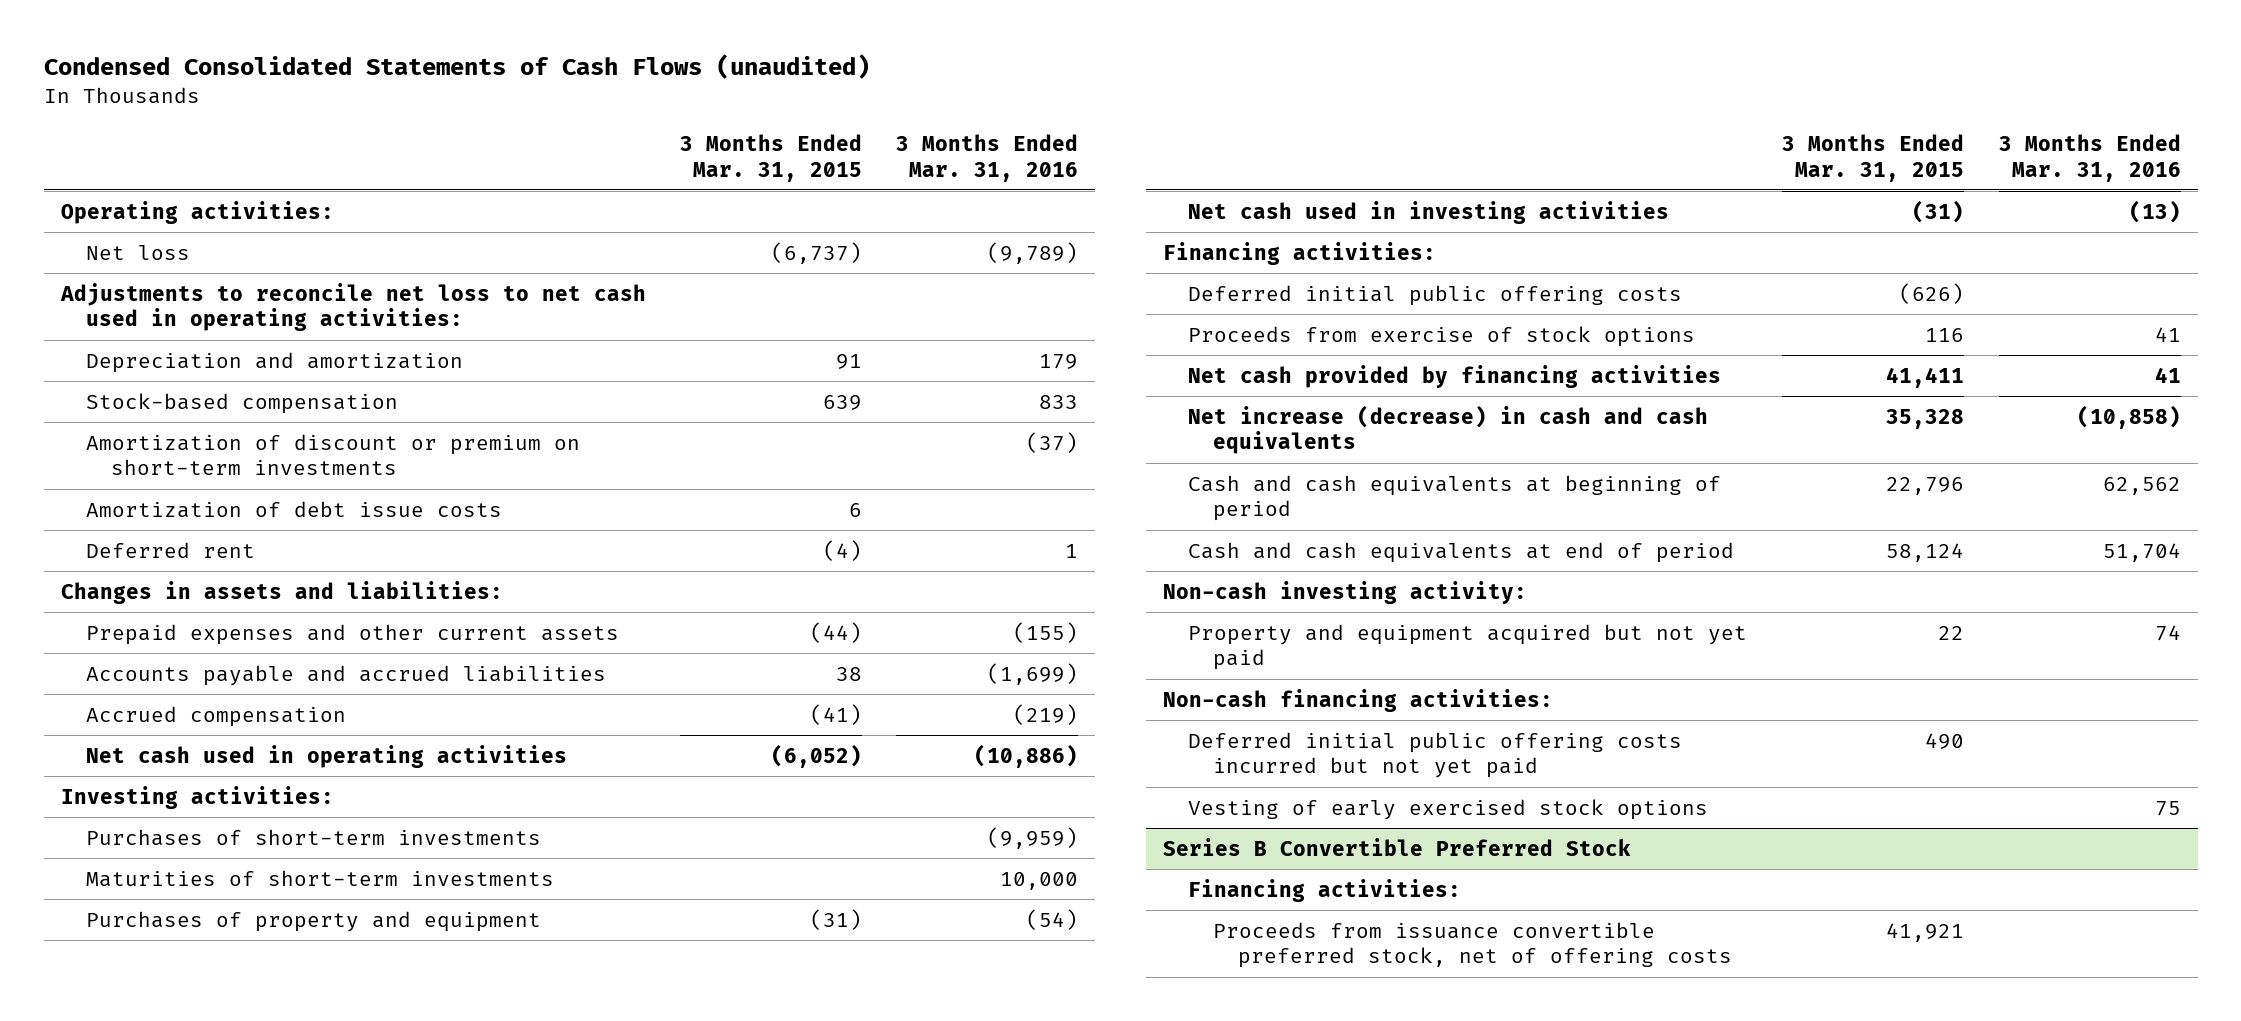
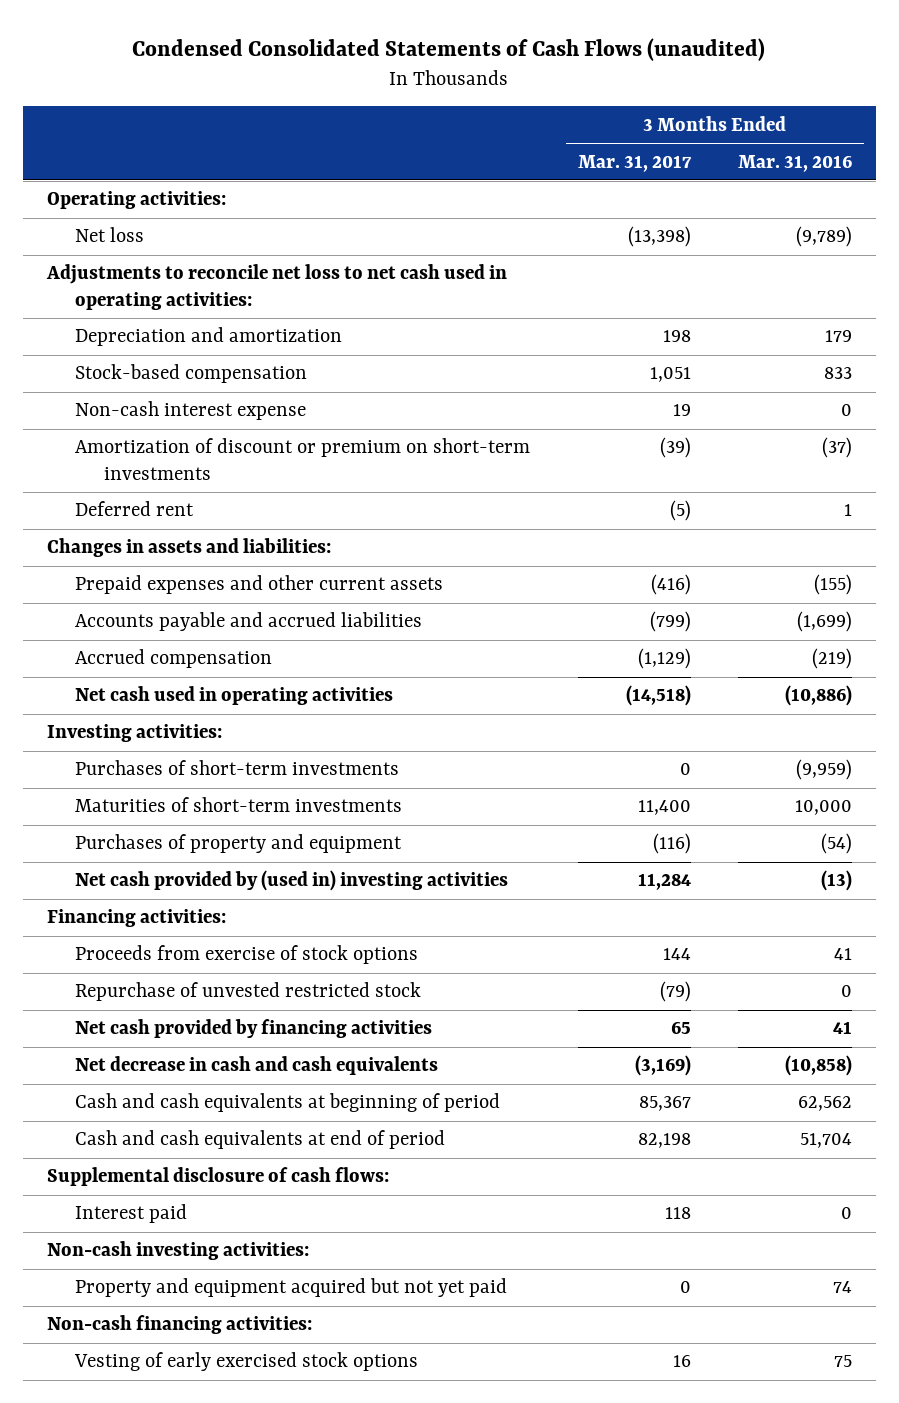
[679,134,862,182] 3 Months Ended Mar. 31, 2015 -> none
none -> [577,154,692,172] Mar. 31, 2017
none -> [75,401,307,421] Non-cash interest expense
[85,500,502,518] Amortization of debt issue costs -> none
[1188,200,1670,224] Net cash used in investing activities -> [75,870,509,892] Net cash provided by (used in) investing activities
[1188,284,1683,306] Deferred initial public offering costs -> none
none -> [75,982,422,1002] Repurchase of unvested restricted stock
[1188,404,1709,455] Net increase (decrease) in cash and cash equivalents -> [75,1056,439,1076] Net decrease in cash and cash equivalents
none -> [46,1167,389,1187] Supplemental disclosure of cash flows:
none -> [75,1204,188,1224] Interest paid
[1163,580,1528,604] Non-cash investing activity: -> [46,1241,309,1261] Non-cash investing activities:
[1188,731,1683,779] Deferred initial public offering costs incurred but not yet paid -> none
[1163,837,1632,856] Series B Convertible Preferred Stock -> none
[1188,878,1462,902] Financing activities: -> none
[1213,921,1733,969] Proceeds from issuance convertible preferred stock, net of offering costs -> none

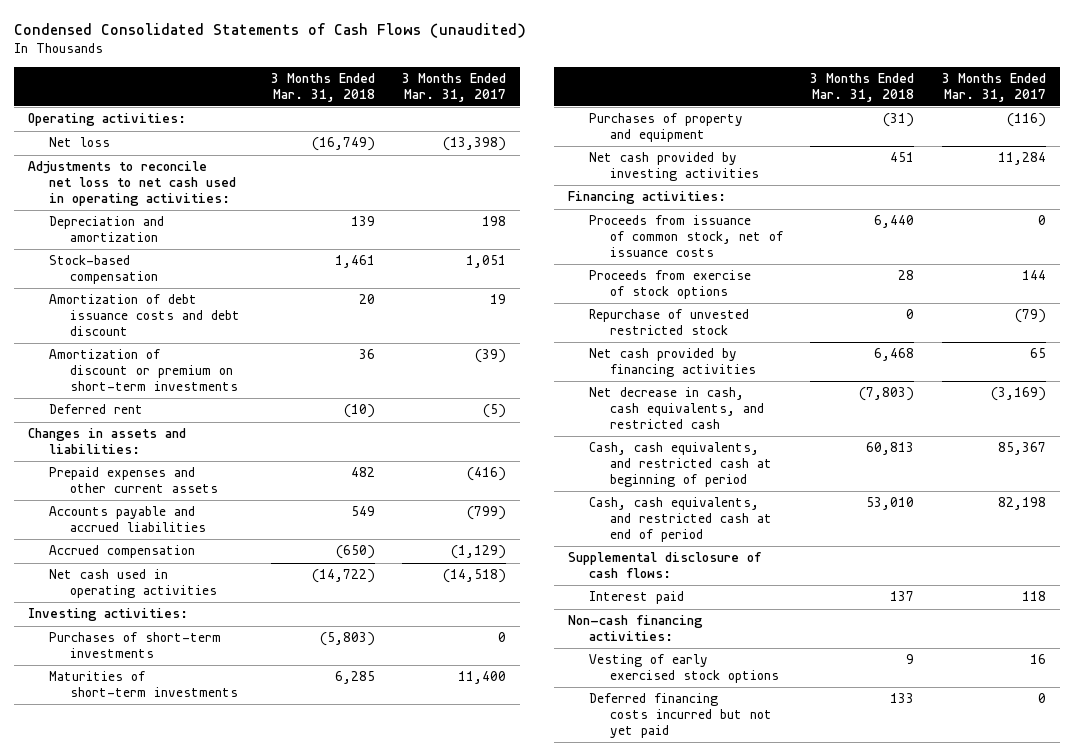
[738,154,853,172] Mar. 31, 2016 -> none
none -> [270,73,375,102] 3 Months Ended Mar. 31, 2018
[75,401,307,421] Non-cash interest expense -> none
none -> [48,294,240,336] Amortization of debt issuance costs and debt discount
[75,870,509,892] Net cash provided by (used in) investing activities -> [588,152,759,181] Net cash provided by investing activities
none -> [588,215,783,257] Proceeds from issuance of common stock, net of issuance costs
[75,1056,439,1076] Net decrease in cash and cash equivalents -> [588,387,764,429] Net decrease in cash, cash equivalents, and restricted cash
[75,1093,501,1113] Cash and cash equivalents at beginning of period -> [588,442,772,487] Cash, cash equivalents, and restricted cash at beginning of period
[75,1130,446,1150] Cash and cash equivalents at end of period -> [588,497,772,542] Cash, cash equivalents, and restricted cash at end of period
[46,1241,309,1261] Non-cash investing activities: -> none
[75,1278,508,1298] Property and equipment acquired but not yet paid -> none
none -> [588,693,772,738] Deferred financing costs incurred but not yet paid

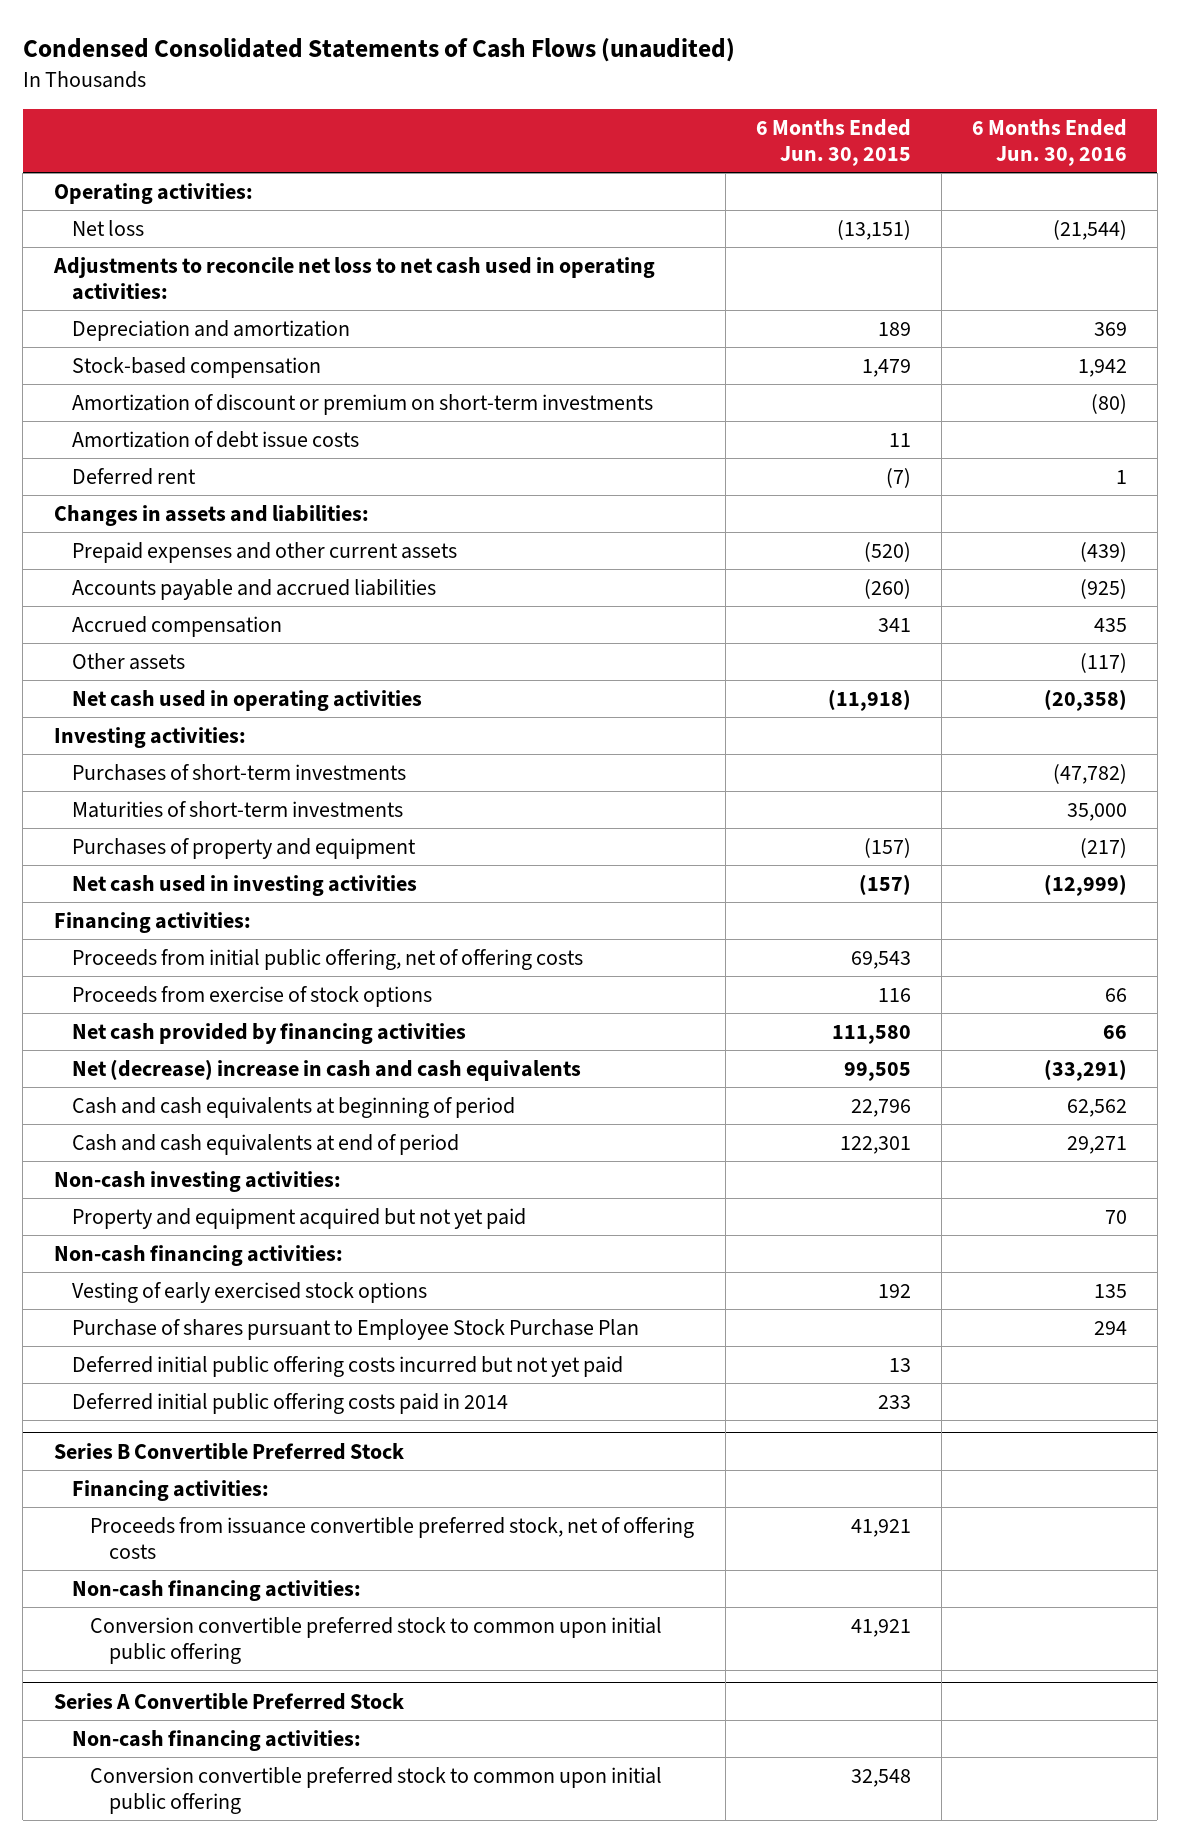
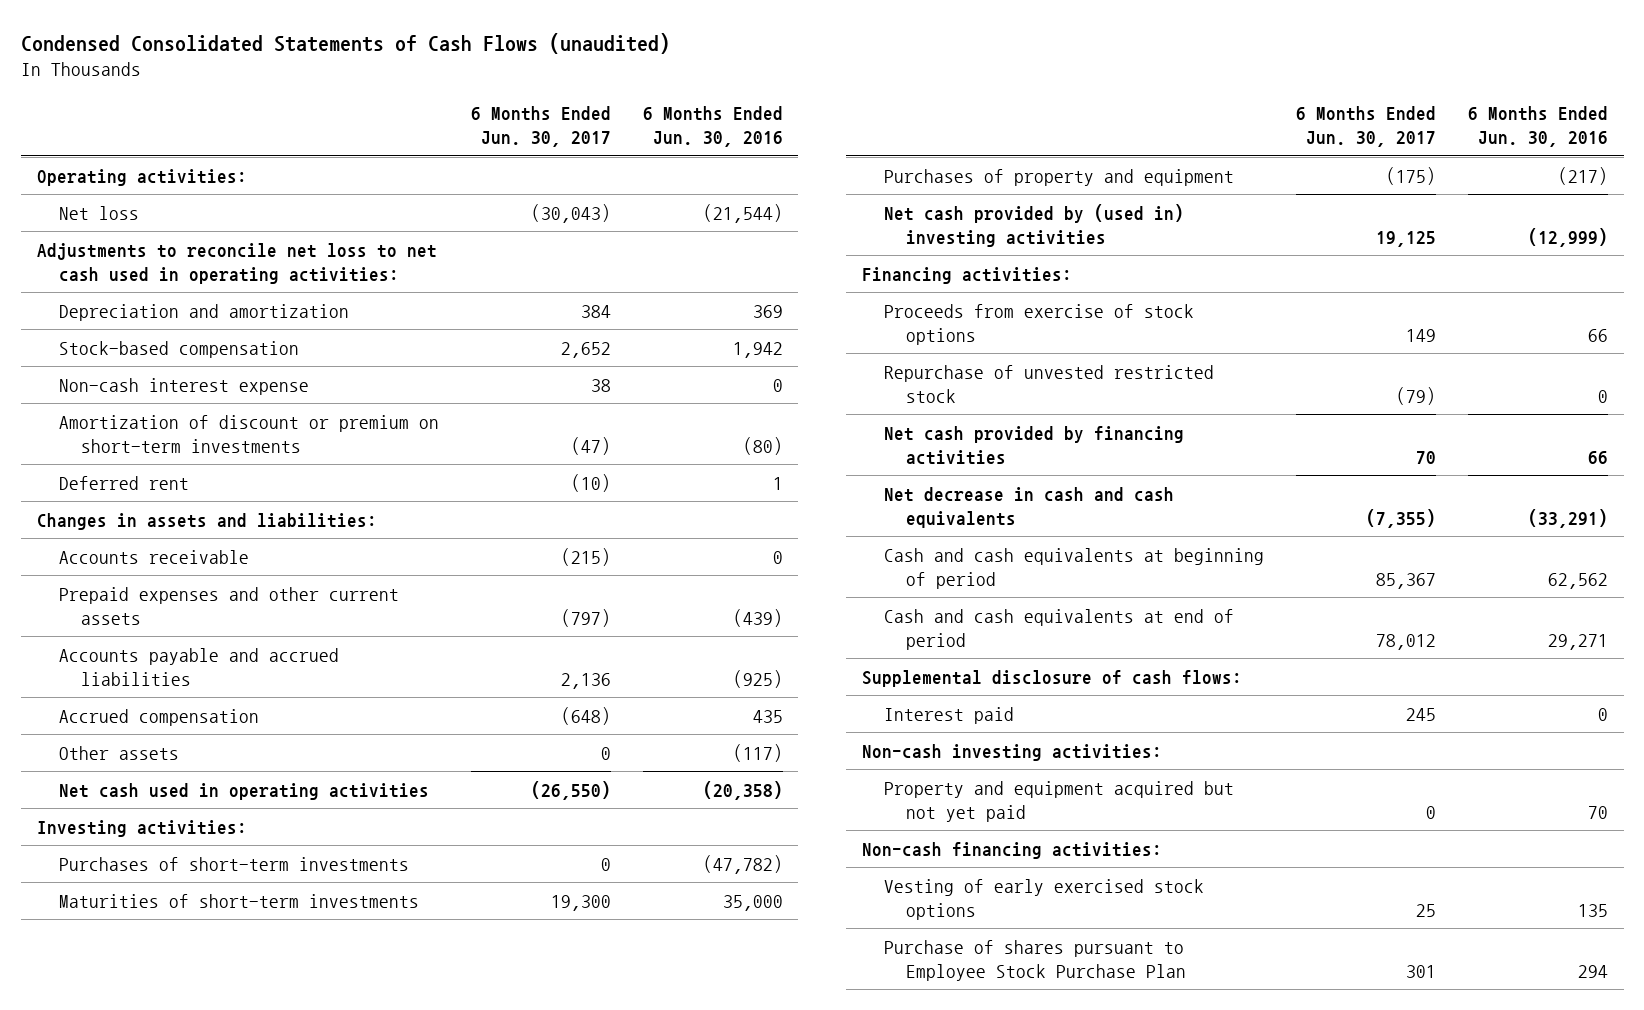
[755,119,911,166] 6 Months Ended Jun. 30, 2015 -> none
none -> [470,106,611,148] 6 Months Ended Jun. 30, 2017
none -> [58,377,309,395] Non-cash interest expense
[71,430,359,448] Amortization of debt issue costs -> none
none -> [58,549,249,564] Accounts receivable
[71,874,417,896] Net cash used in investing activities -> [883,203,1184,247] Net cash provided by (used in) investing activities
[71,948,583,970] Proceeds from initial public offering, net of offering costs -> none
none -> [883,364,1214,403] Repurchase of unvested restricted stock
[71,1058,581,1081] Net (decrease) increase in cash and cash equivalents -> [883,486,1174,528] Net decrease in cash and cash equivalents
none -> [861,669,1242,687] Supplemental disclosure of cash flows:
none -> [883,706,1014,724] Interest paid
[71,1355,623,1377] Deferred initial public offering costs incurred but not yet paid -> none
[71,1392,508,1414] Deferred initial public offering costs paid in 2014 -> none
[53,1442,404,1460] Series B Convertible Preferred Stock -> none
[71,1479,269,1501] Financing activities: -> none
[90,1516,695,1559] Proceeds from issuance convertible preferred stock, net of offering costs -> none
[71,1579,361,1601] Non-cash financing activities: -> none
[90,1616,663,1664] Conversion convertible preferred stock to common upon initial public offering -> none
[53,1692,404,1710] Series A Convertible Preferred Stock -> none
[71,1729,361,1751] Non-cash financing activities: -> none
[90,1766,663,1814] Conversion convertible preferred stock to common upon initial public offering -> none

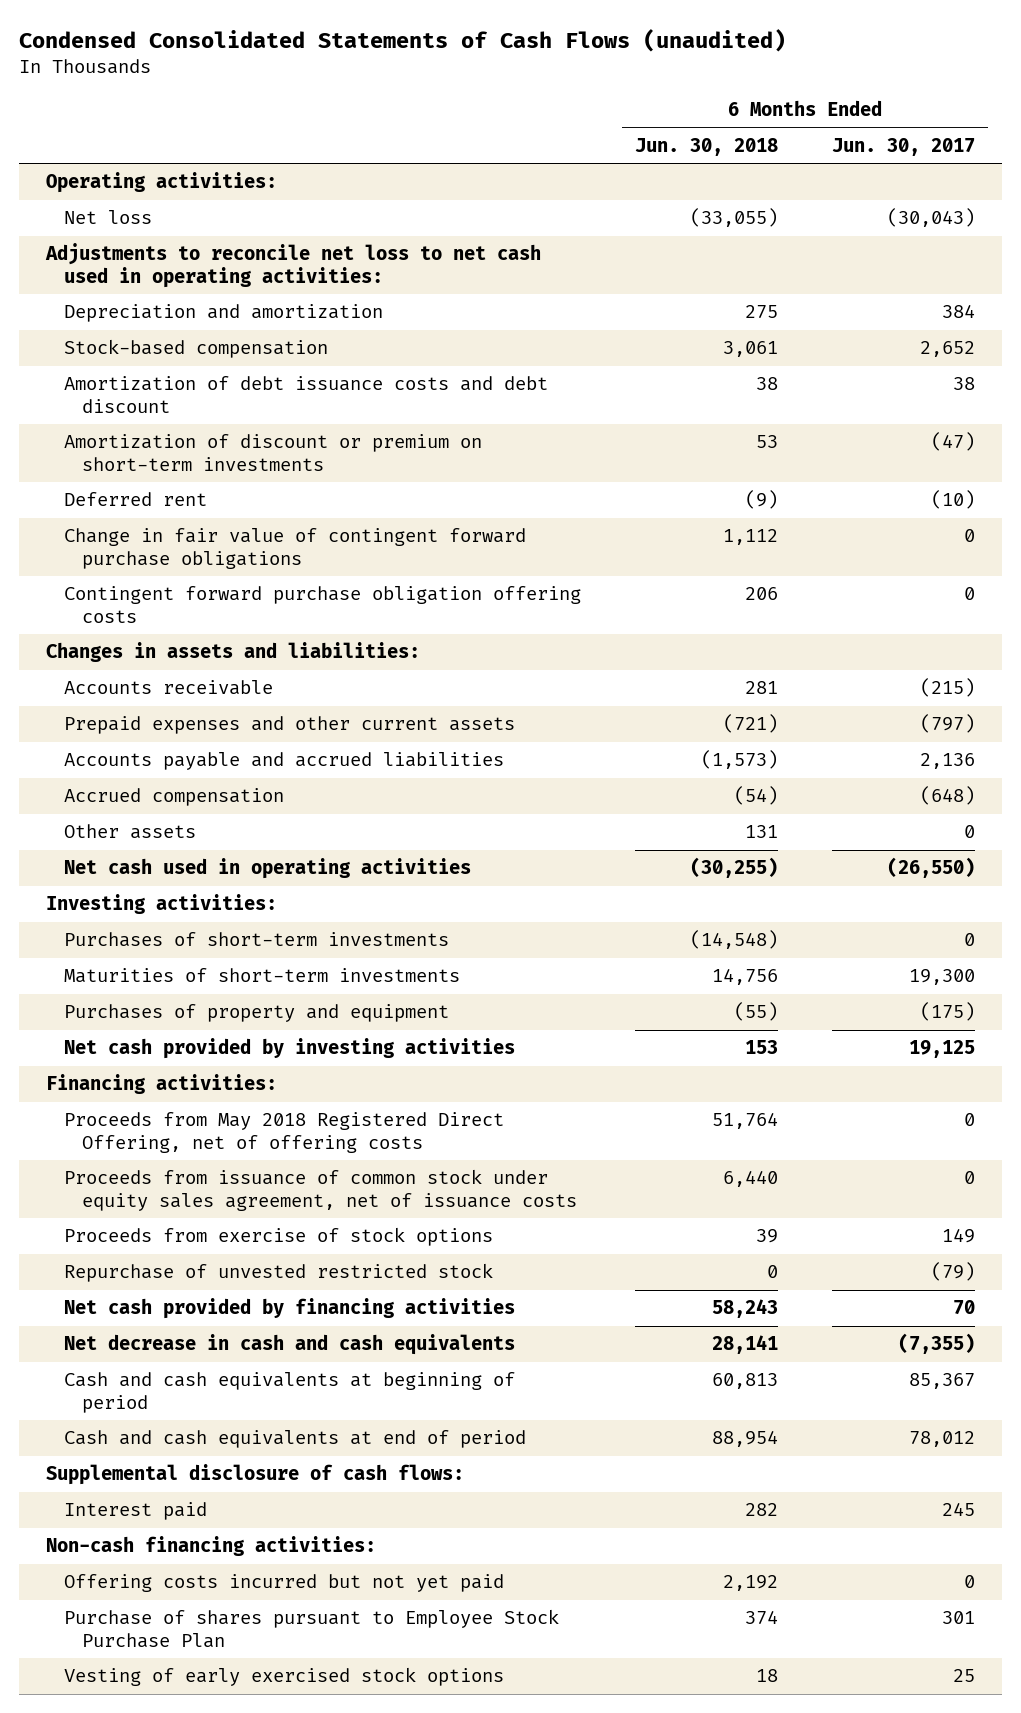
[642,106,783,148] 6 Months Ended Jun. 30, 2016 -> none
none -> [635,137,779,156] Jun. 30, 2018
[58,377,309,395] Non-cash interest expense -> none
none -> [64,376,549,413] Amortization of debt issuance costs and debt discount
none -> [64,528,527,569] Change in fair value of contingent forward purchase obligations
none -> [64,586,582,623] Contingent forward purchase obligation offering costs
[883,203,1184,247] Net cash provided by (used in) investing activities -> [64,1038,516,1060] Net cash provided by investing activities
none -> [64,1112,505,1153] Proceeds from May 2018 Registered Direct Offering, net of offering costs
none -> [64,1169,578,1211] Proceeds from issuance of common stock under equity sales agreement, net of issuance costs
[861,743,1162,761] Non-cash investing activities: -> none
[883,780,1234,822] Property and equipment acquired but not yet paid -> none
none -> [64,1574,505,1593] Offering costs incurred but not yet paid
[883,878,1204,920] Vesting of early exercised stock options -> [64,1667,505,1687] Vesting of early exercised stock options

